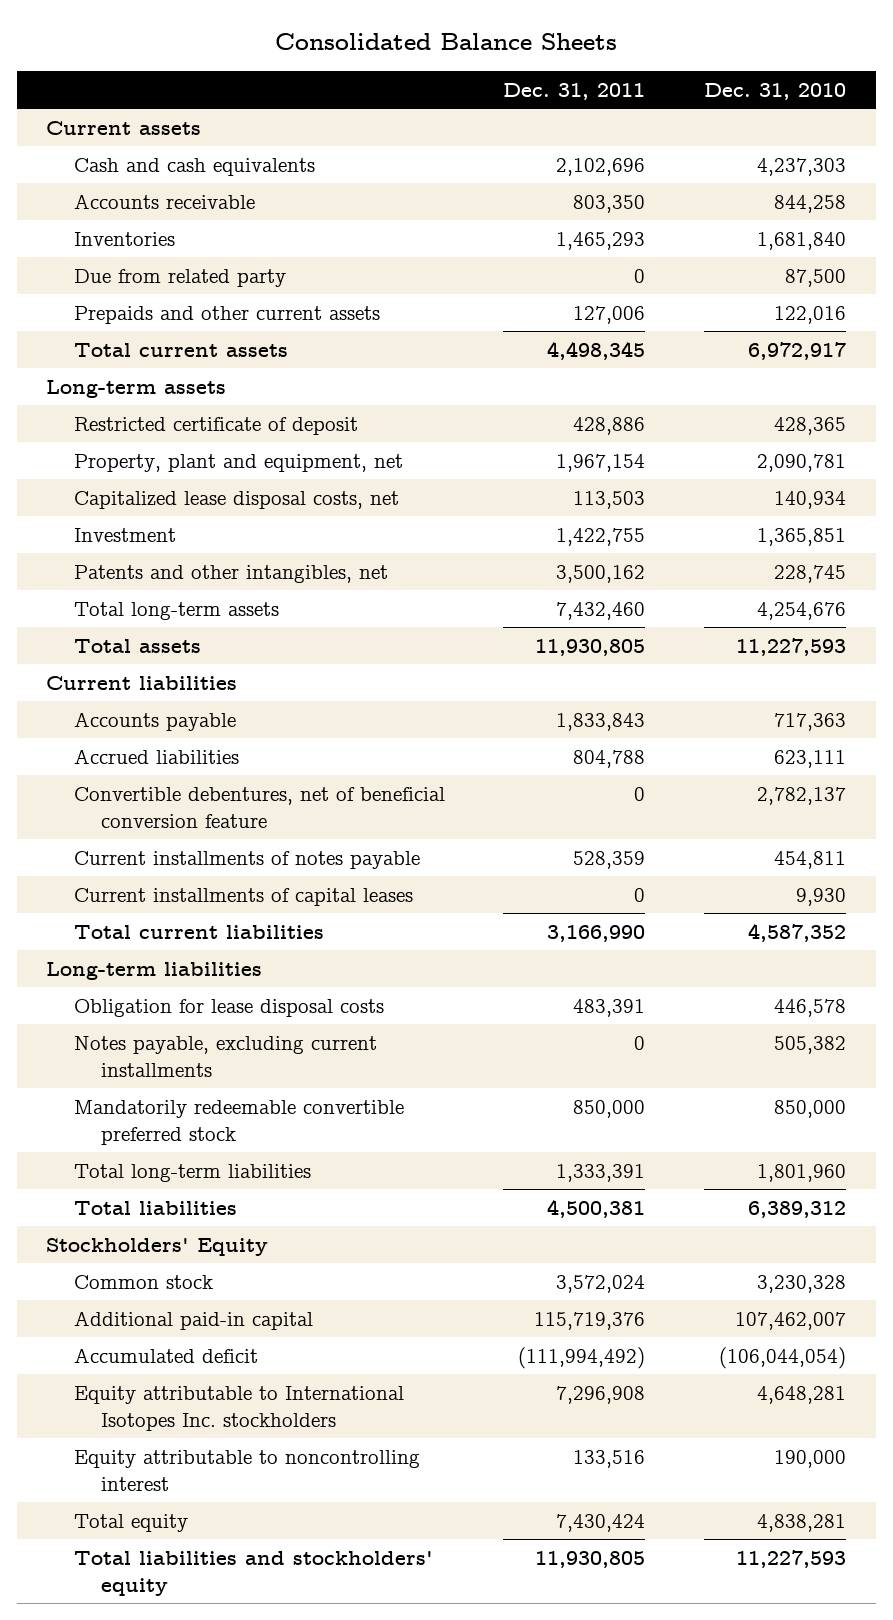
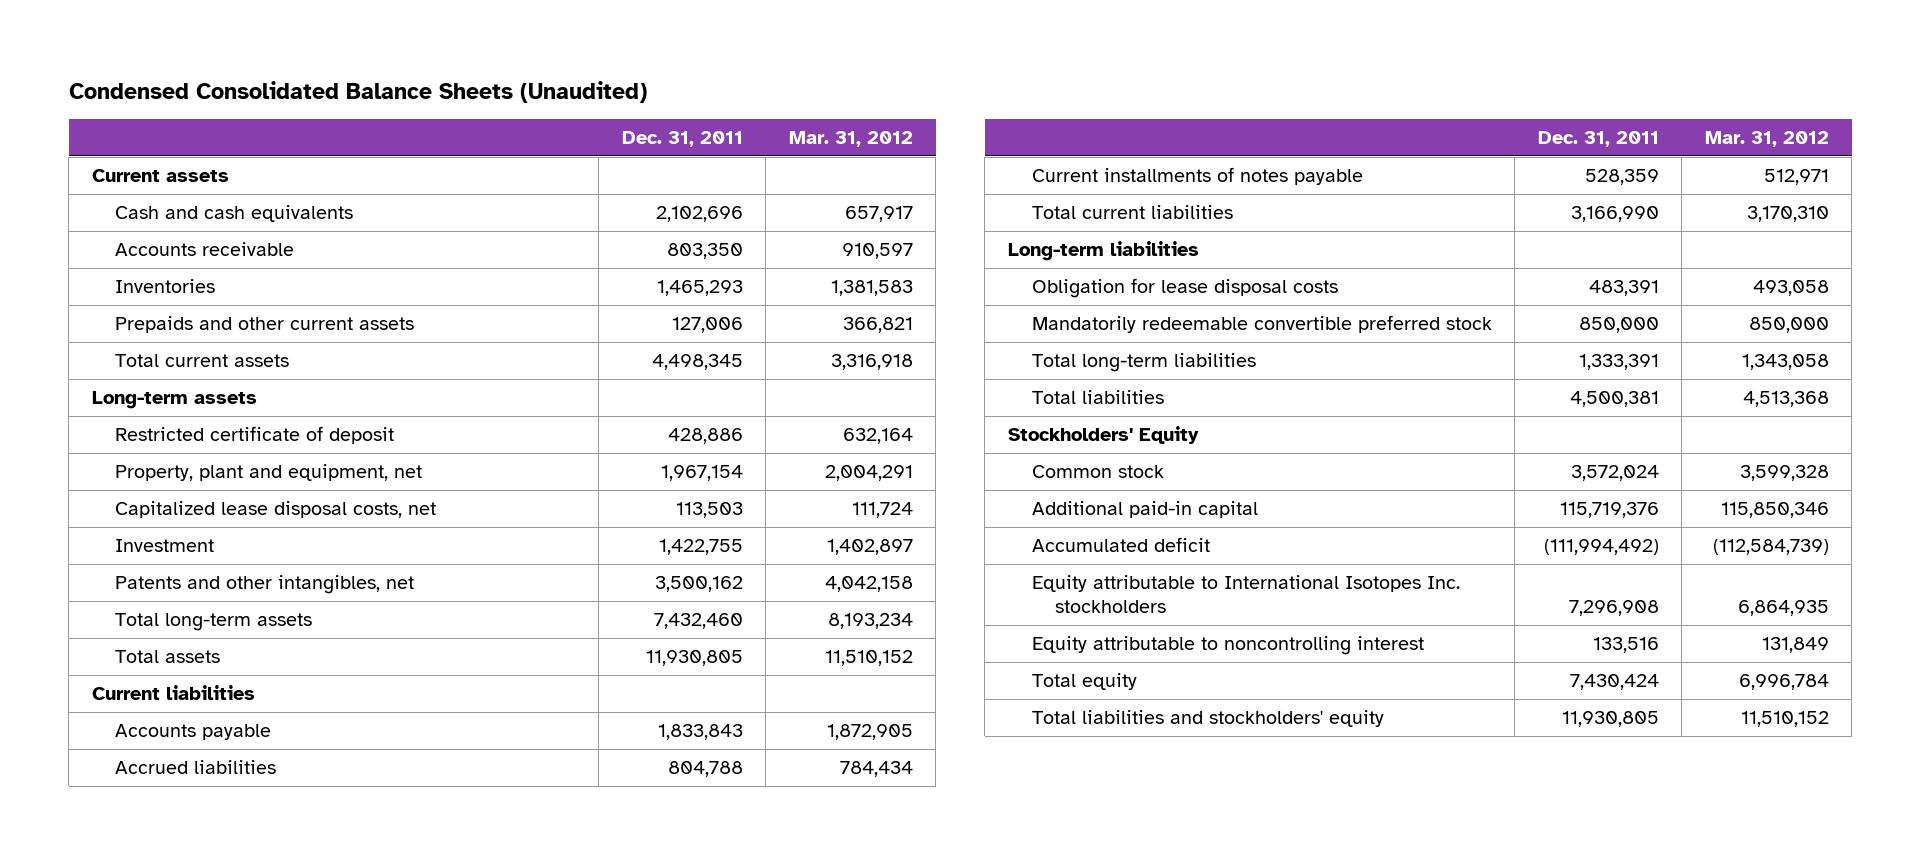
[275,32,618,50] Consolidated Balance Sheets -> [68,81,647,104] Condensed Consolidated Balance Sheets (Unaudited)
[704,82,847,100] Dec. 31, 2010 -> none
none -> [788,131,913,148] Mar. 31, 2012
[73,268,286,287] Due from related party -> none
[73,786,445,828] Convertible debentures, net of beneficial conversion feature -> none
[73,887,413,906] Current installments of capital leases -> none
[73,1035,377,1077] Notes payable, excluding current installments -> none

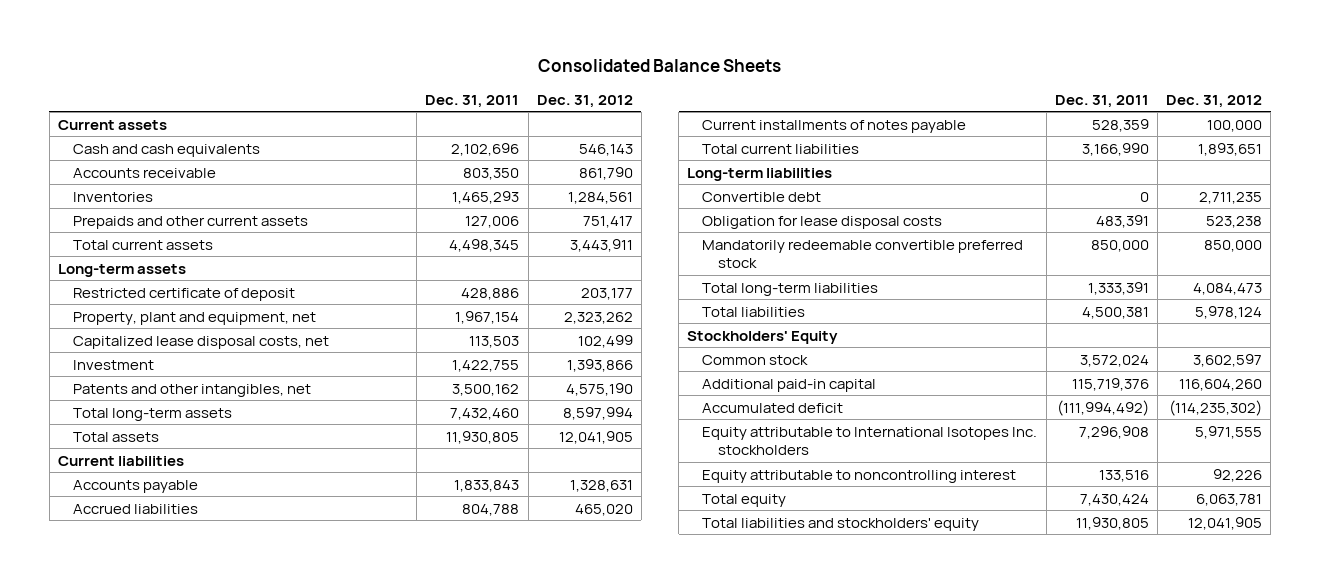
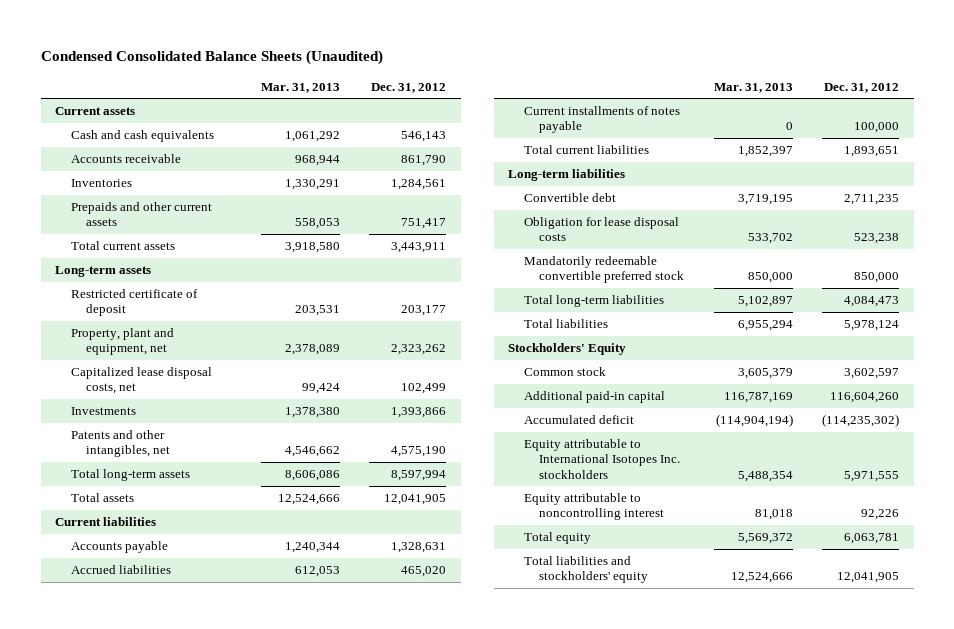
[537,59,781,73] Consolidated Balance Sheets -> [40,50,383,66] Condensed Consolidated Balance Sheets (Unaudited)
[425,94,520,108] Dec. 31, 2011 -> none
none -> [260,82,340,93] Mar. 31, 2013
[73,359,155,370] Investment -> [70,407,136,416] Investments

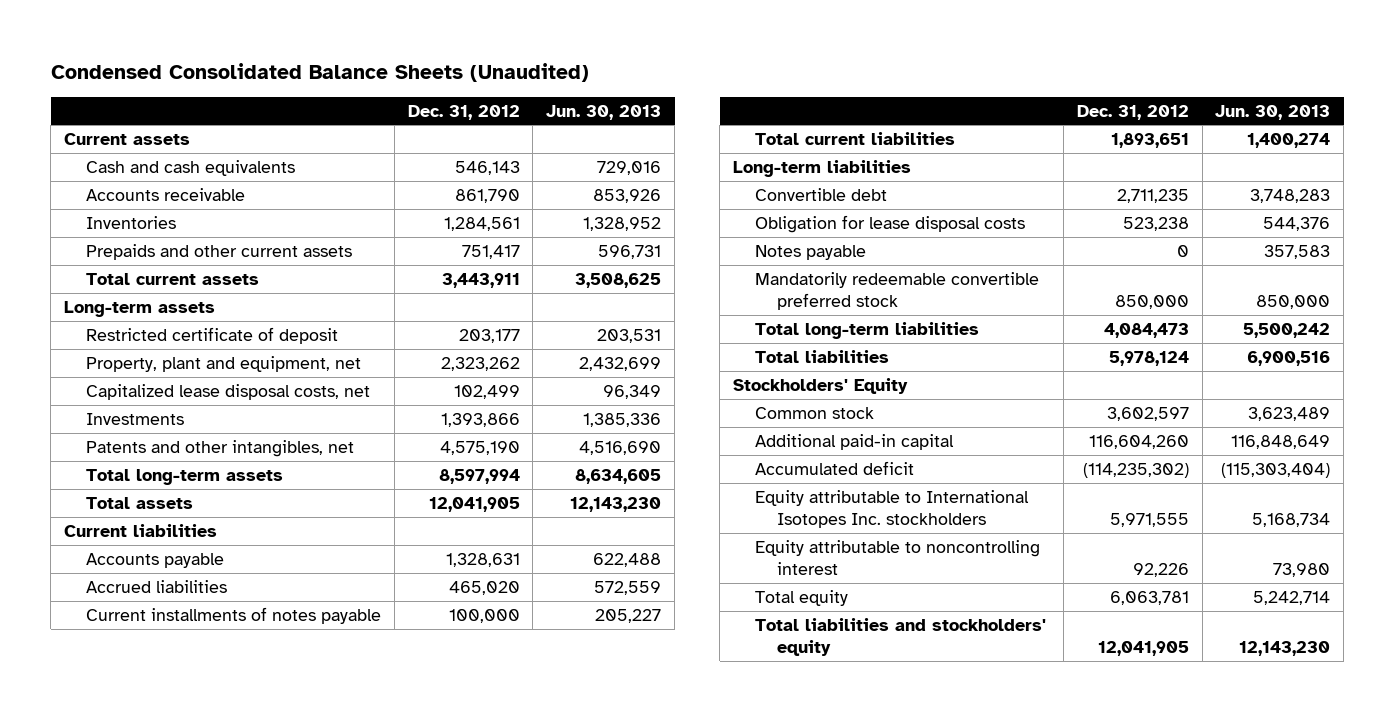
[260,82,340,93] Mar. 31, 2013 -> none
none -> [546,104,662,120] Jun. 30, 2013
none -> [754,245,866,261] Notes payable

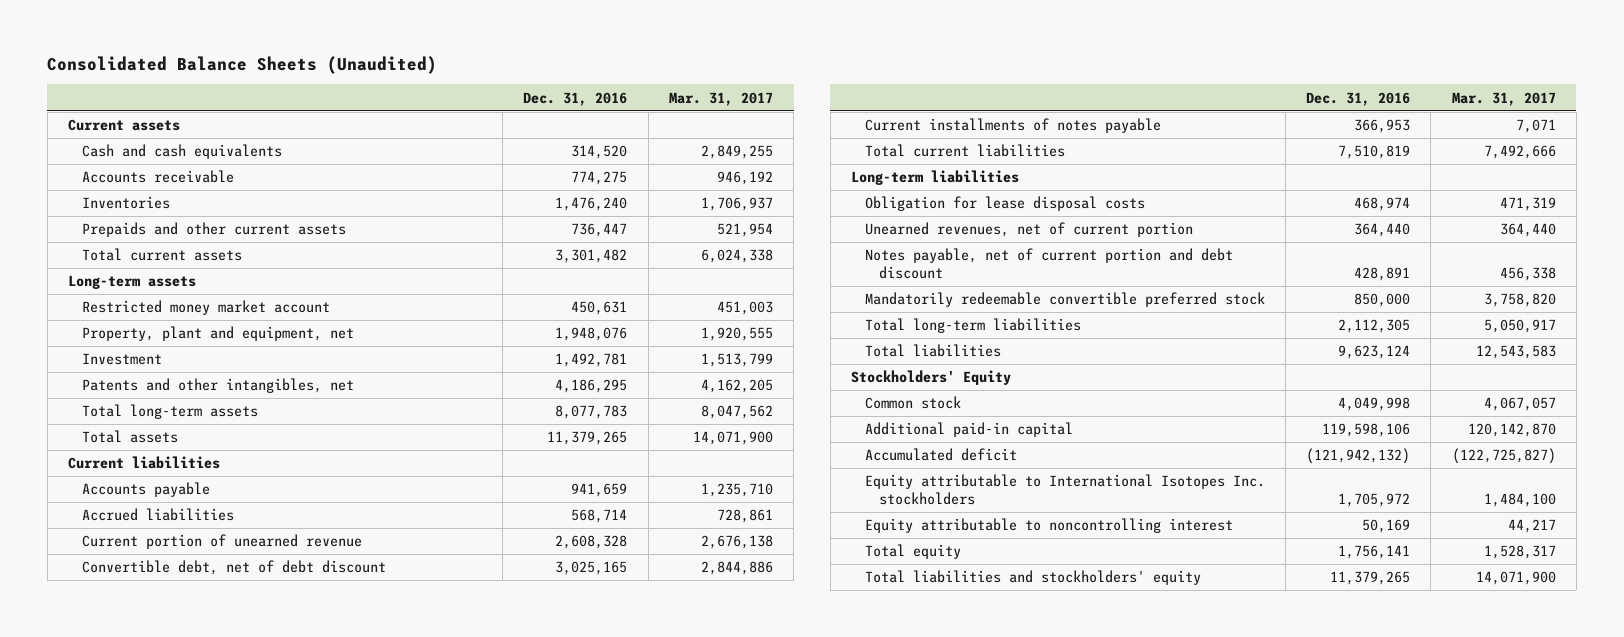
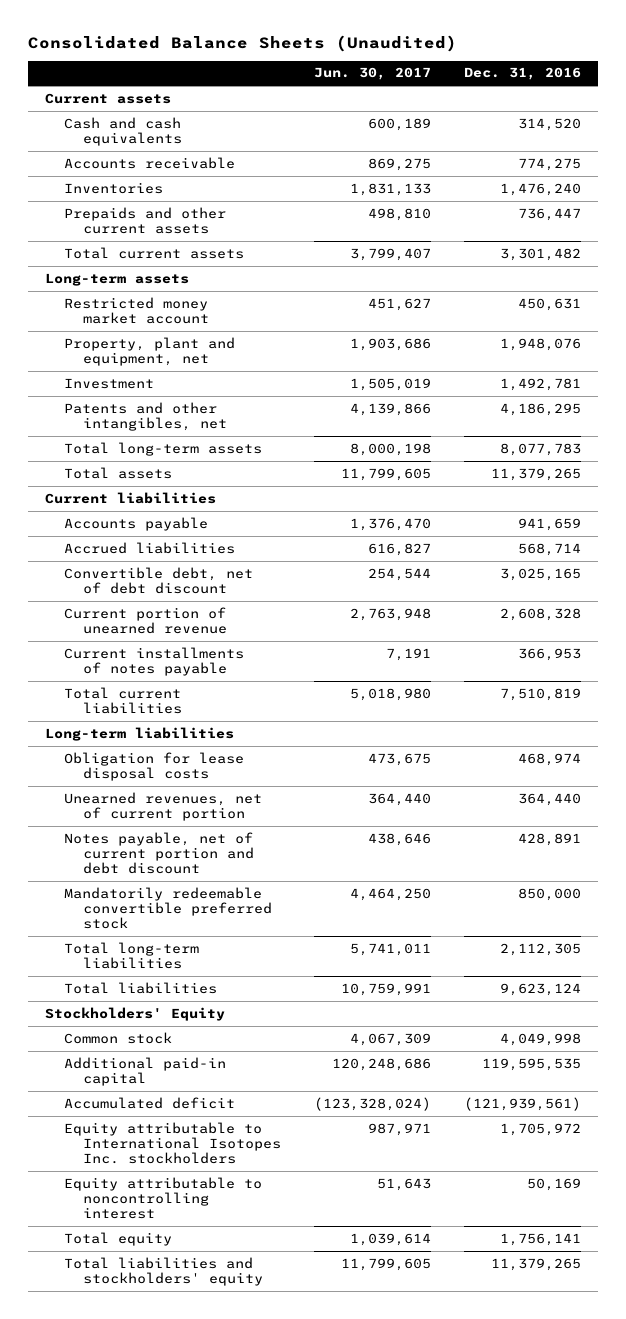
[668,91,773,106] Mar. 31, 2017 -> none
none -> [314,67,432,81] Jun. 30, 2017
[81,534,362,550] Current portion of unearned revenue -> [63,606,227,635] Current portion of unearned revenue
[1322,423,1411,438] 119,598,106 -> [482,1057,582,1071] 119,595,535
[1306,448,1411,465] (121,942,132) -> [464,1096,582,1111] (121,939,561)

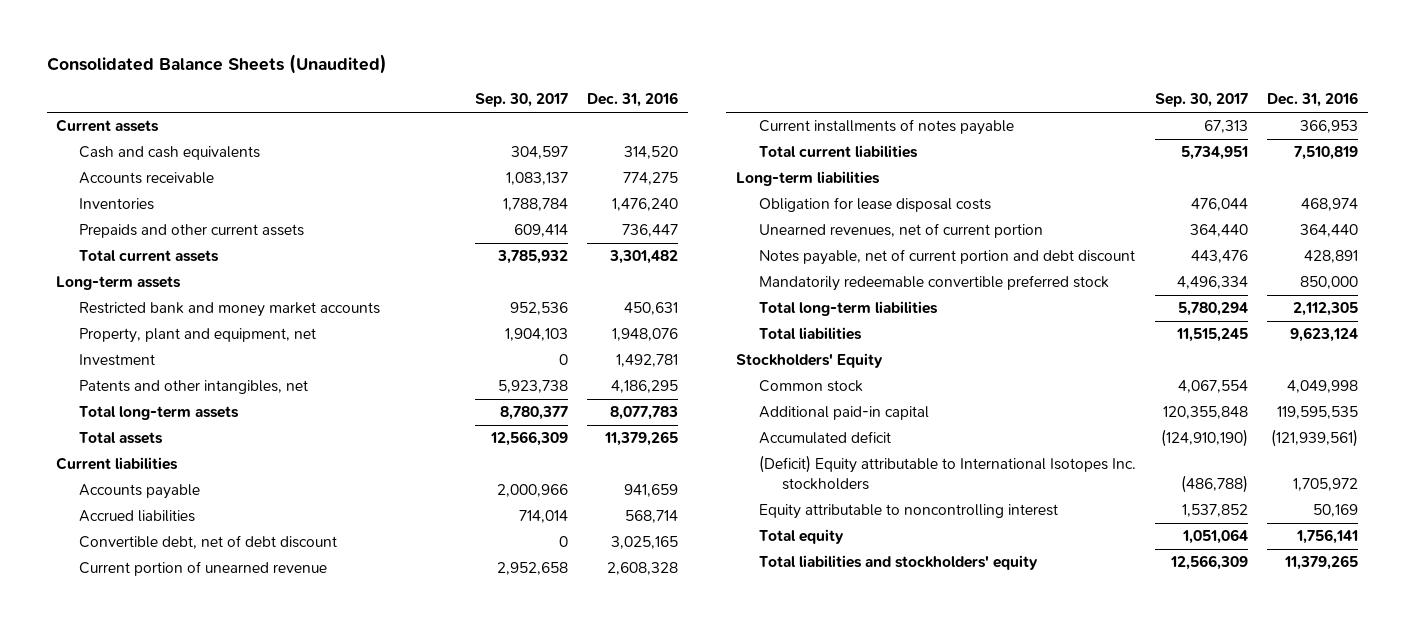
[314,67,432,81] Jun. 30, 2017 -> none
none -> [475,93,569,108] Sep. 30, 2017
[63,296,209,325] Restricted money market account -> [79,302,381,318] Restricted bank and money market accounts
[63,1121,281,1165] Equity attributable to International Isotopes Inc. stockholders -> [759,455,1137,490] (Deficit) Equity attributable to International Isotopes Inc. stockholders

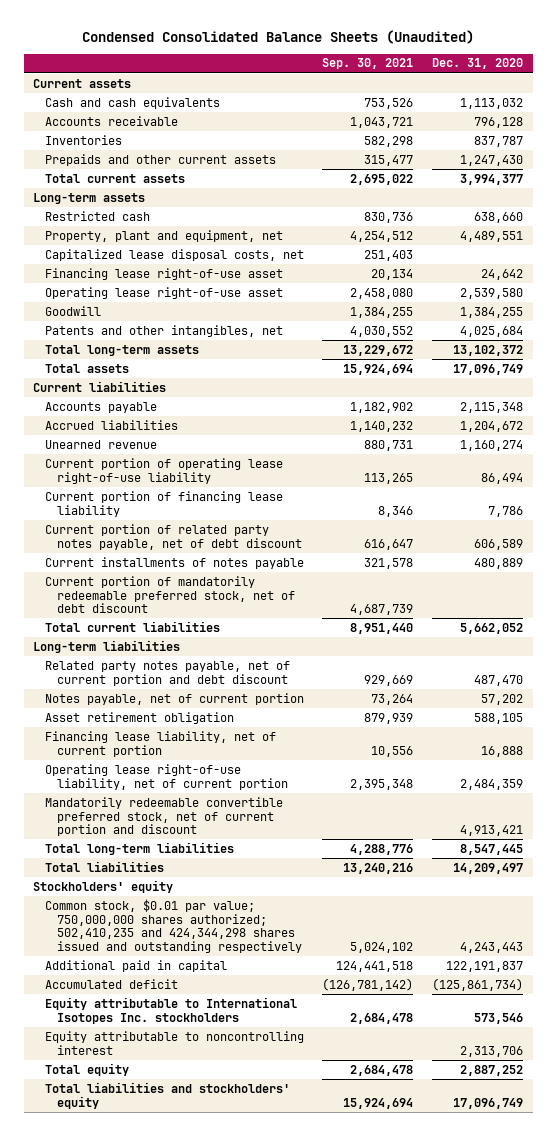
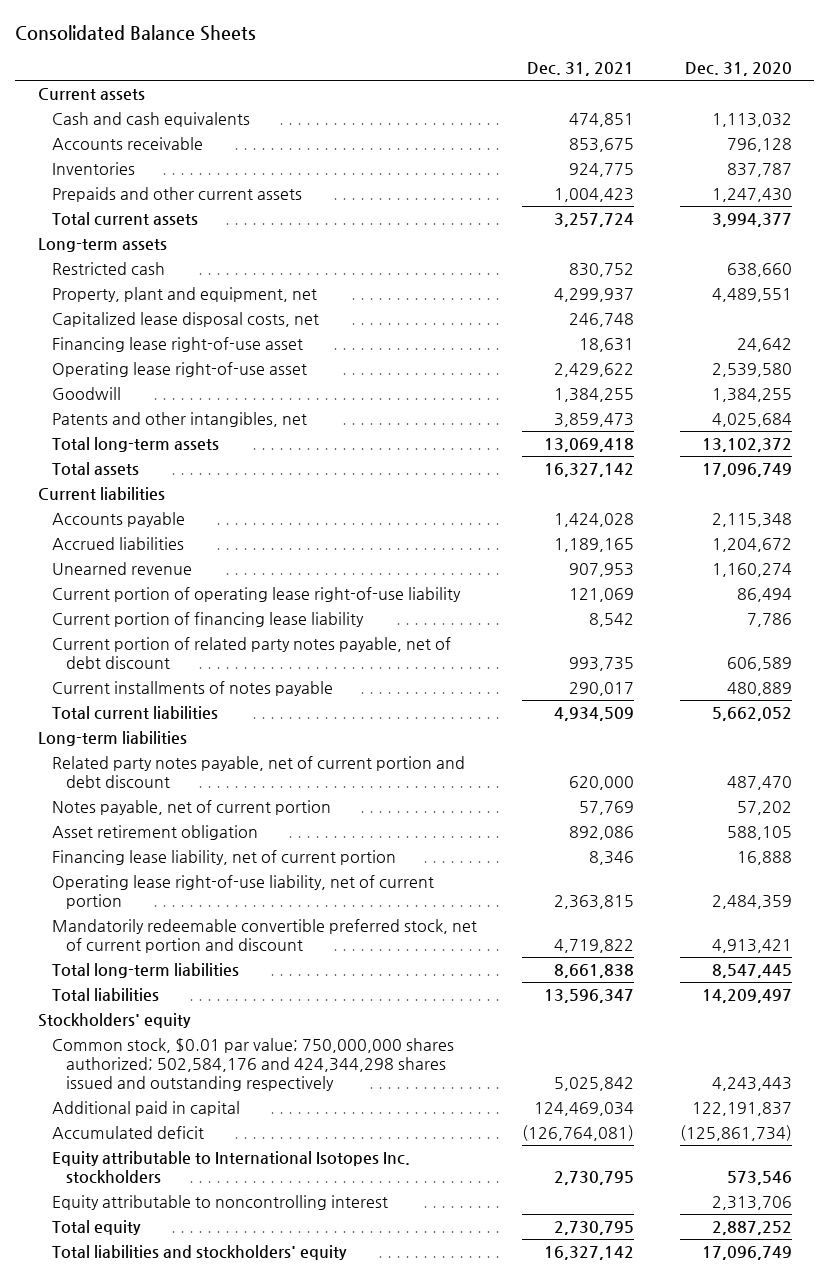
[82,29,475,44] Condensed Consolidated Balance Sheets (Unaudited) -> [15,25,257,42] Consolidated Balance Sheets
[322,58,414,70] Sep. 30, 2021 -> none
none -> [527,61,635,76] Dec. 31, 2021
[44,575,295,614] Current portion of mandatorily redeemable preferred stock, net of debt discount -> none
[44,898,302,954] Common stock, $0.01 par value; 750,000,000 shares authorized; 502,410,235 and 424,344,298 shares issued and outstanding respectively -> [51,1038,454,1091] Common stock, $0.01 par value; 750,000,000 shares authorized; 502,584,176 and 424,344,298 shares issued and outstanding respectively

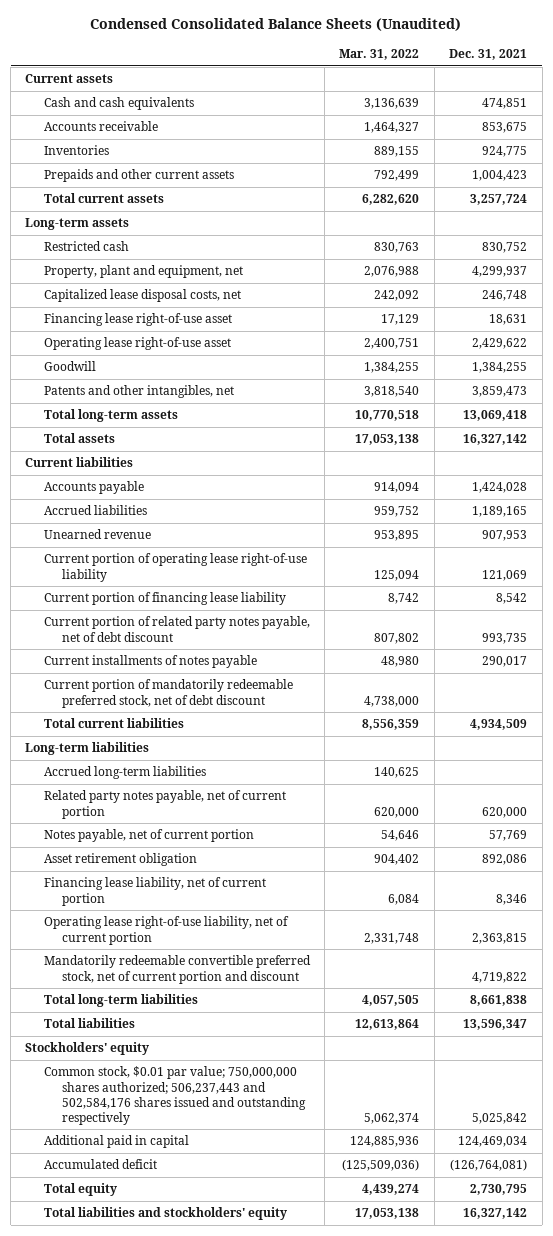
[15,25,257,42] Consolidated Balance Sheets -> [90,18,462,32] Condensed Consolidated Balance Sheets (Unaudited)
[684,61,792,76] Dec. 31, 2020 -> none
none -> [339,48,420,60] Mar. 31, 2022
none -> [43,679,293,708] Current portion of mandatorily redeemable preferred stock, net of debt discount
none -> [43,766,206,780] Accrued long-term liabilities
[51,756,465,788] Related party notes payable, net of current portion and debt discount -> [43,790,286,819] Related party notes payable, net of current portion
[51,1038,454,1091] Common stock, $0.01 par value; 750,000,000 shares authorized; 502,584,176 and 424,344,298 shares issued and outstanding respectively -> [43,1066,306,1125] Common stock, $0.01 par value; 750,000,000 shares authorized; 506,237,443 and 502,584,176 shares issued and outstanding respectively
[51,1151,410,1184] Equity attributable to International Isotopes Inc. stockholders -> none
[51,1195,388,1211] Equity attributable to noncontrolling interest -> none

